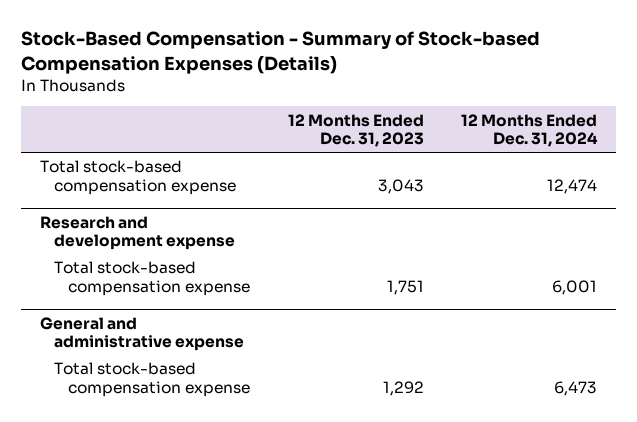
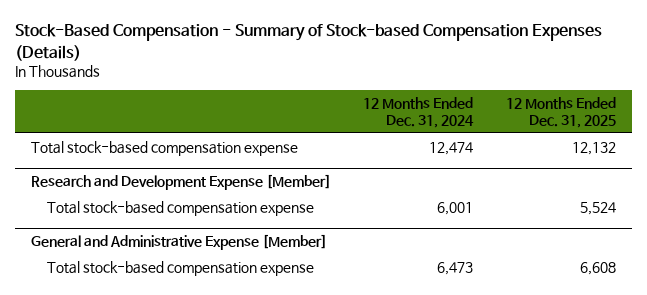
[287,113,424,148] 12 Months Ended Dec. 31, 2023 -> none
none -> [506,97,617,128] 12 Months Ended Dec. 31, 2025
[39,215,235,251] Research and development expense -> [30,174,331,191] Research and Development Expense [Member]
[39,316,244,352] General and administrative expense -> [30,234,327,251] General and Administrative Expense [Member]

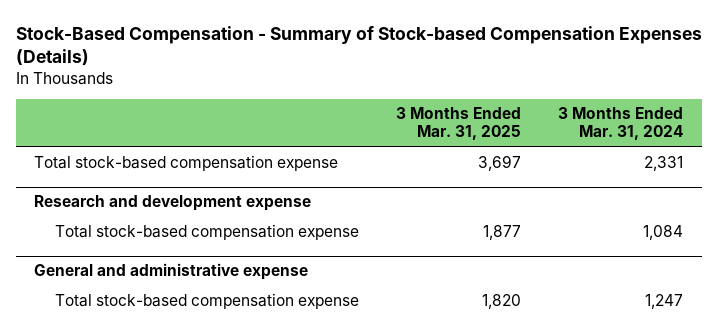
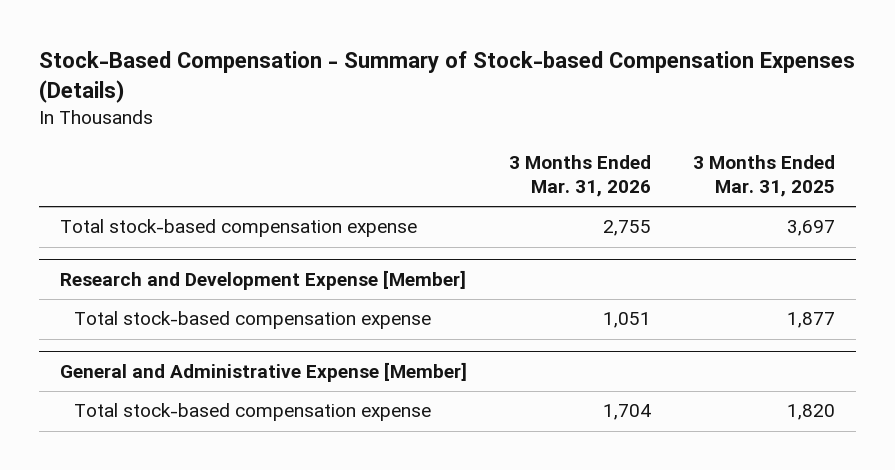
[558,107,684,141] 3 Months Ended Mar. 31, 2024 -> none
none -> [508,154,651,198] 3 Months Ended Mar. 31, 2026
[34,195,312,212] Research and development expense -> [59,269,466,290] Research and Development Expense [Member]
[34,263,309,281] General and administrative expense -> [59,361,467,382] General and Administrative Expense [Member]

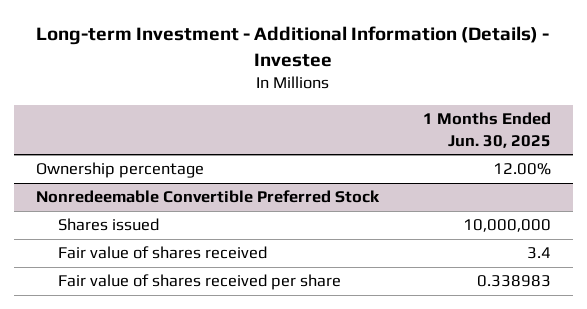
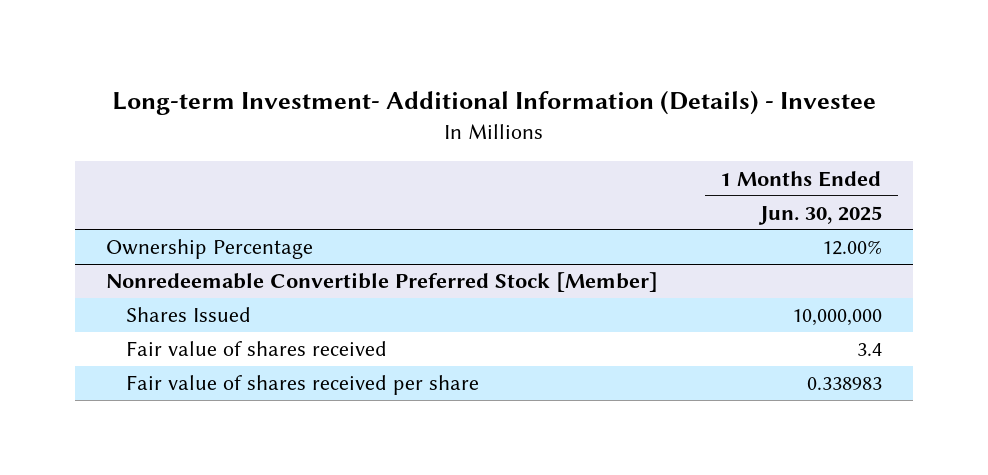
[36,25,550,67] Long-term Investment - Additional Information (Details) - Investee -> [112,90,877,116] Long-term Investment- Additional Information (Details) - Investee
[35,162,204,179] Ownership percentage -> [106,239,314,260] Ownership Percentage
[35,190,380,204] Nonredeemable Convertible Preferred Stock -> [106,272,659,293] Nonredeemable Convertible Preferred Stock [Member]
[58,218,160,232] Shares issued -> [126,307,252,323] Shares Issued

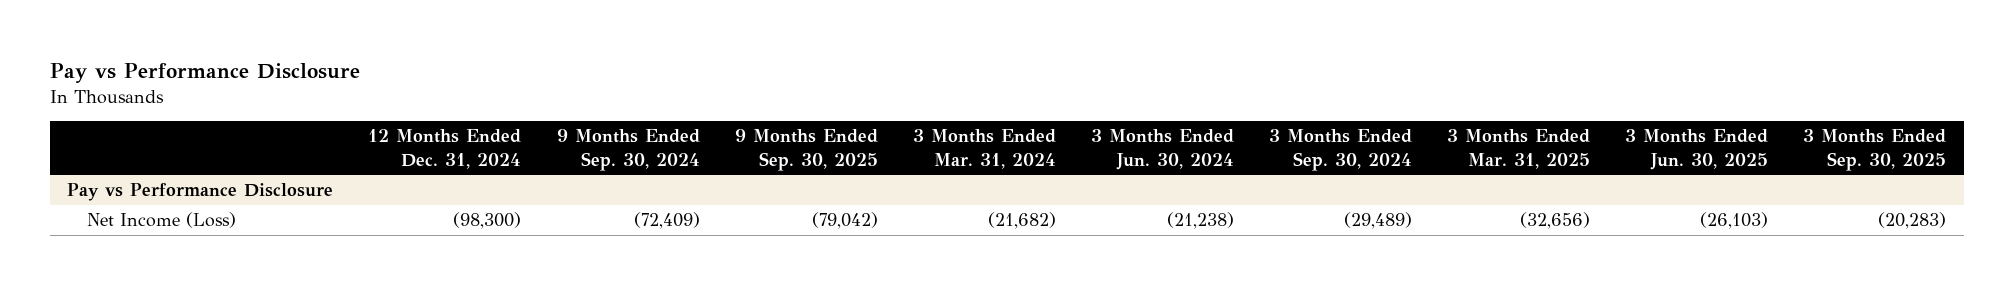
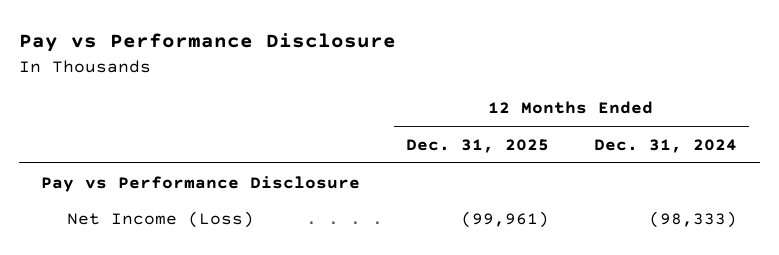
[556,129,700,171] 9 Months Ended Sep. 30, 2024 -> none
[734,129,878,171] 9 Months Ended Sep. 30, 2025 -> none
[912,129,1056,169] 3 Months Ended Mar. 31, 2024 -> none
[1090,129,1234,170] 3 Months Ended Jun. 30, 2024 -> none
[1268,129,1412,171] 3 Months Ended Sep. 30, 2024 -> none
[1447,129,1591,169] 3 Months Ended Mar. 31, 2025 -> none
[1625,129,1769,170] 3 Months Ended Jun. 30, 2025 -> none
[1803,129,1947,171] 3 Months Ended Sep. 30, 2025 -> none
none -> [405,138,549,153] Dec. 31, 2025
[453,212,522,230] (98,300) -> [649,210,738,228] (98,333)

